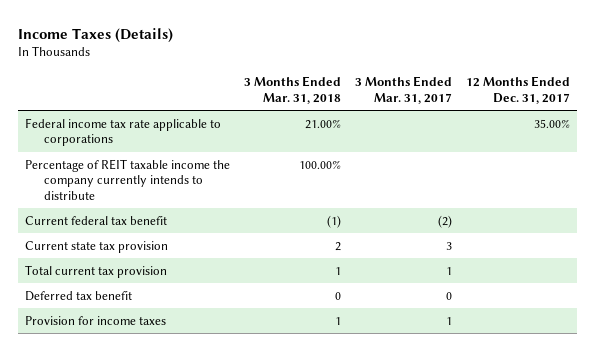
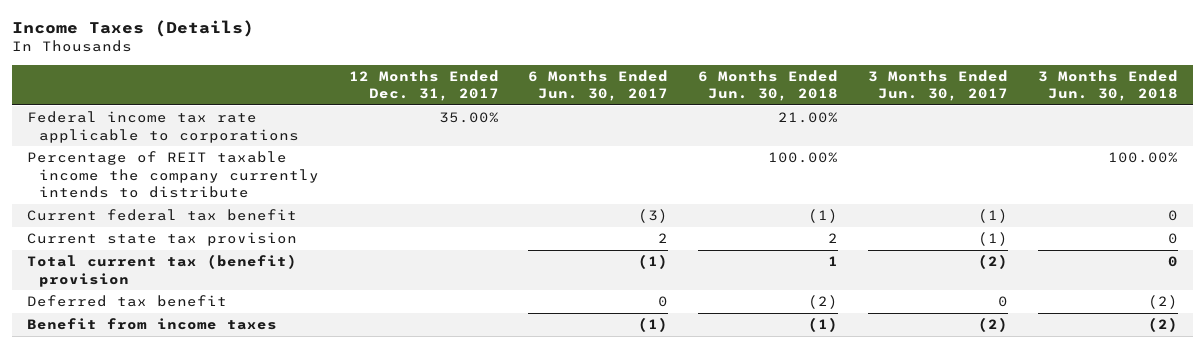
[244,76,342,104] 3 Months Ended Mar. 31, 2018 -> none
[355,76,453,104] 3 Months Ended Mar. 31, 2017 -> none
none -> [528,69,669,102] 6 Months Ended Jun. 30, 2017
none -> [698,69,839,102] 6 Months Ended Jun. 30, 2018
none -> [867,69,1008,102] 3 Months Ended Jun. 30, 2017
none -> [1037,69,1178,102] 3 Months Ended Jun. 30, 2018
[25,264,168,278] Total current tax provision -> [26,254,297,287] Total current tax (benefit) provision
[25,315,167,325] Provision for income taxes -> [26,318,277,331] Benefit from income taxes

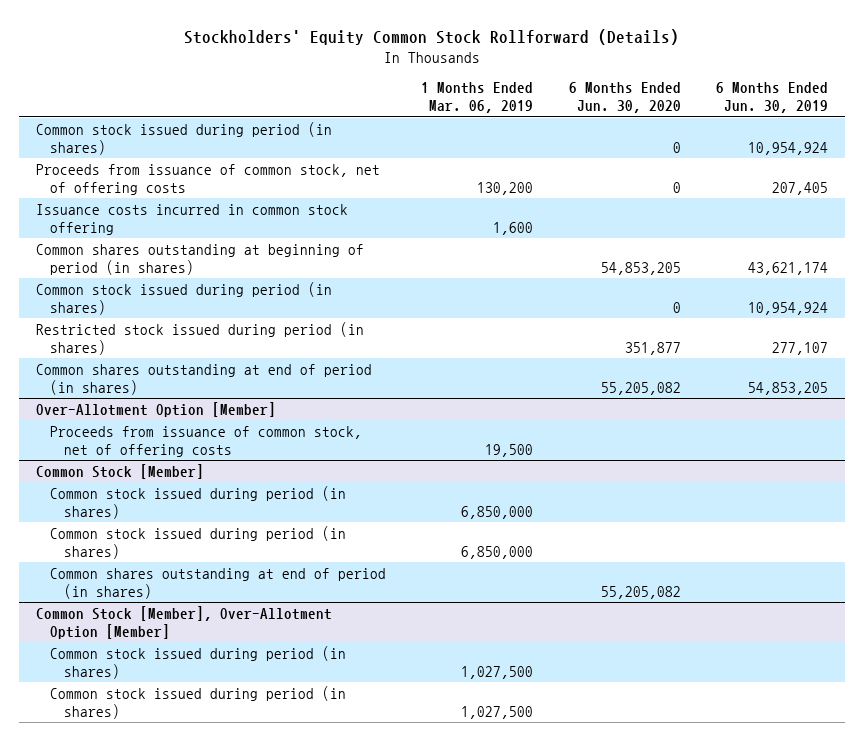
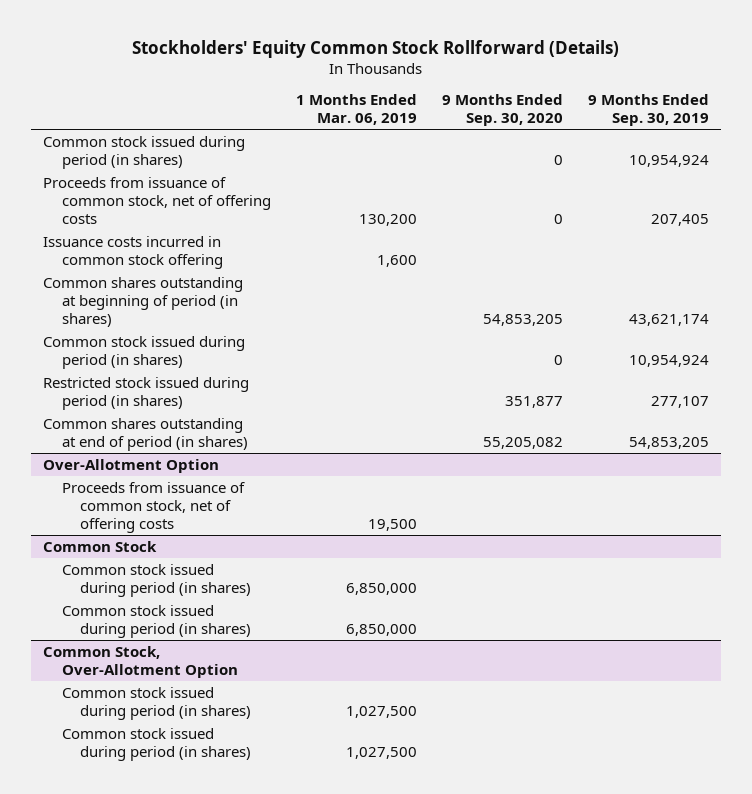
[568,82,681,114] 6 Months Ended Jun. 30, 2020 -> none
[715,82,828,114] 6 Months Ended Jun. 30, 2019 -> none
none -> [441,94,563,127] 9 Months Ended Sep. 30, 2020
none -> [587,94,709,127] 9 Months Ended Sep. 30, 2019
[36,401,277,417] Over-Allotment Option [Member] -> [43,458,220,473] Over-Allotment Option
[36,463,205,479] Common Stock [Member] -> [43,540,158,552] Common Stock
[50,567,387,599] Common shares outstanding at end of period (in shares) -> none
[36,605,333,639] Common Stock [Member], Over-Allotment Option [Member] -> [43,645,238,678] Common Stock, Over-Allotment Option

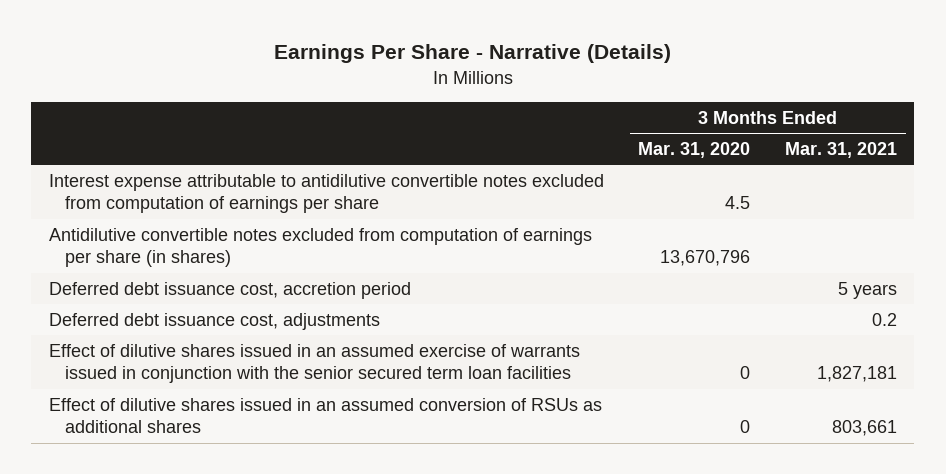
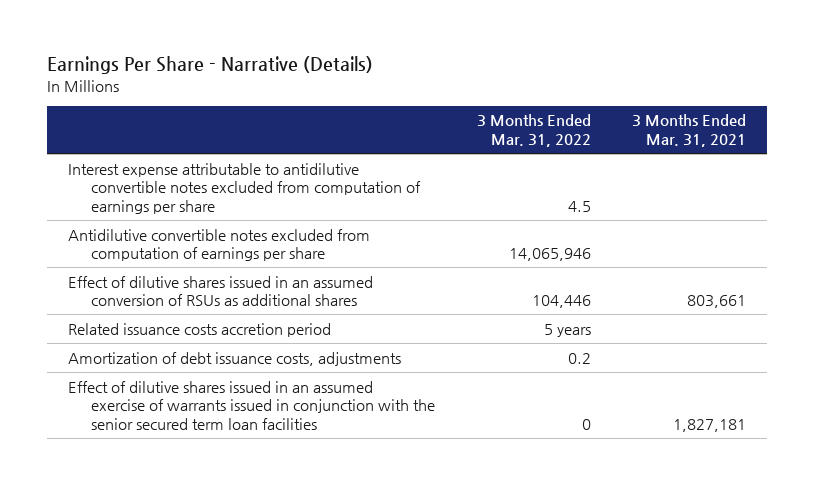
[638,142,751,159] Mar. 31, 2020 -> none
none -> [476,114,591,147] 3 Months Ended Mar. 31, 2022
[48,281,411,299] Deferred debt issuance cost, accretion period -> none
[48,312,380,330] Deferred debt issuance cost, adjustments -> none
[48,227,592,268] Antidilutive convertible notes excluded from computation of earnings per share (in shares) -> [67,228,370,262] Antidilutive convertible notes excluded from computation of earnings per share
none -> [67,322,331,337] Related issuance costs accretion period
none -> [67,351,401,366] Amortization of debt issuance costs, adjustments
[48,343,580,384] Effect of dilutive shares issued in an assumed exercise of warrants issued in conjunction with the senior secured term loan facilities -> [67,380,436,430] Effect of dilutive shares issued in an assumed exercise of warrants issued in conjunction with the senior secured term loan facilities

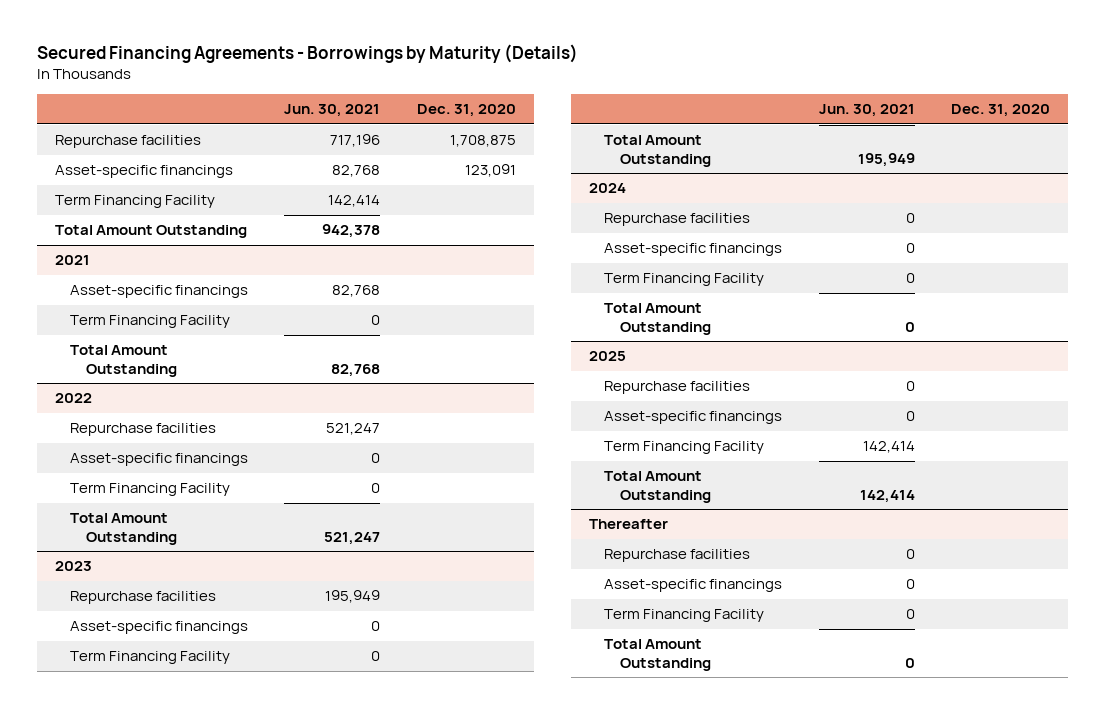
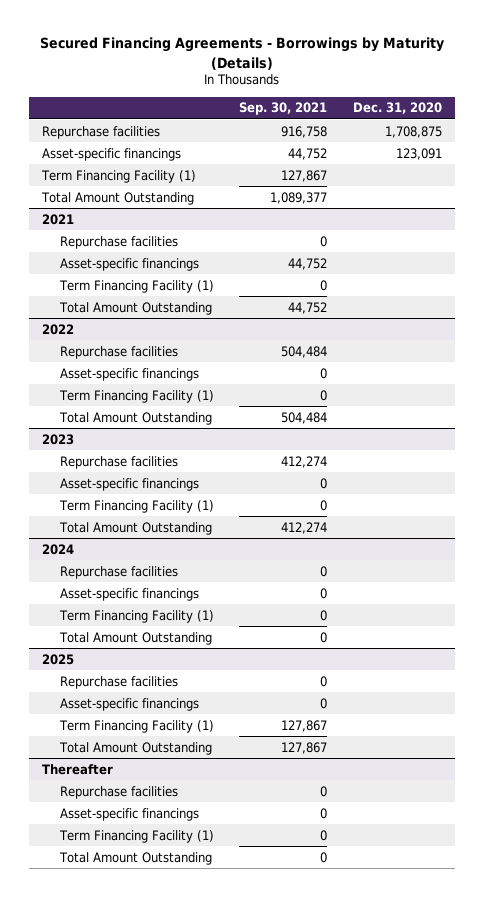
[284,104,381,118] Jun. 30, 2021 -> none
none -> [239,102,328,116] Sep. 30, 2021
[54,195,215,209] Term Financing Facility -> [41,169,197,183] Term Financing Facility (1)
none -> [59,235,178,249] Repurchase facilities
[70,315,231,329] Term Financing Facility -> [58,279,214,293] Term Financing Facility (1)
[70,483,231,497] Term Financing Facility -> [58,389,214,403] Term Financing Facility (1)
[70,651,231,665] Term Financing Facility -> [58,499,214,513] Term Financing Facility (1)
[604,273,765,287] Term Financing Facility -> [58,609,214,623] Term Financing Facility (1)
[604,441,765,455] Term Financing Facility -> [58,719,214,733] Term Financing Facility (1)
[604,609,765,623] Term Financing Facility -> [58,829,214,843] Term Financing Facility (1)

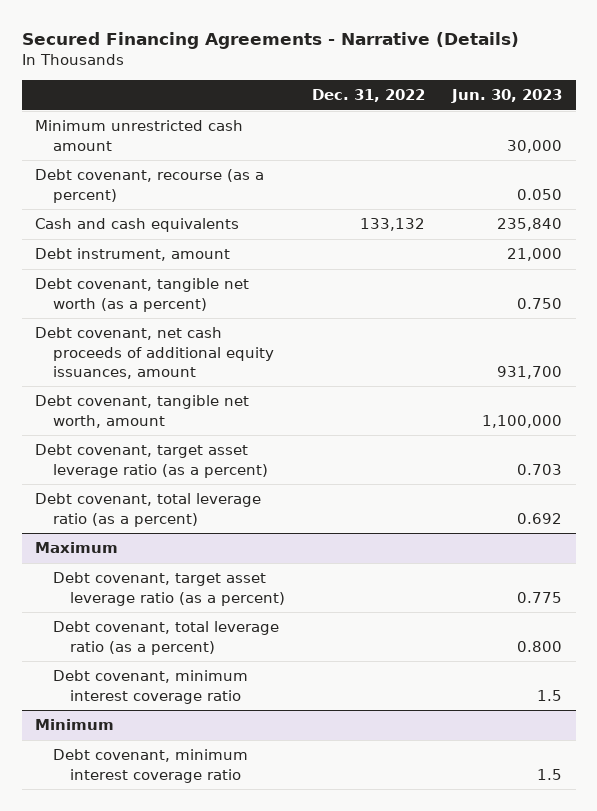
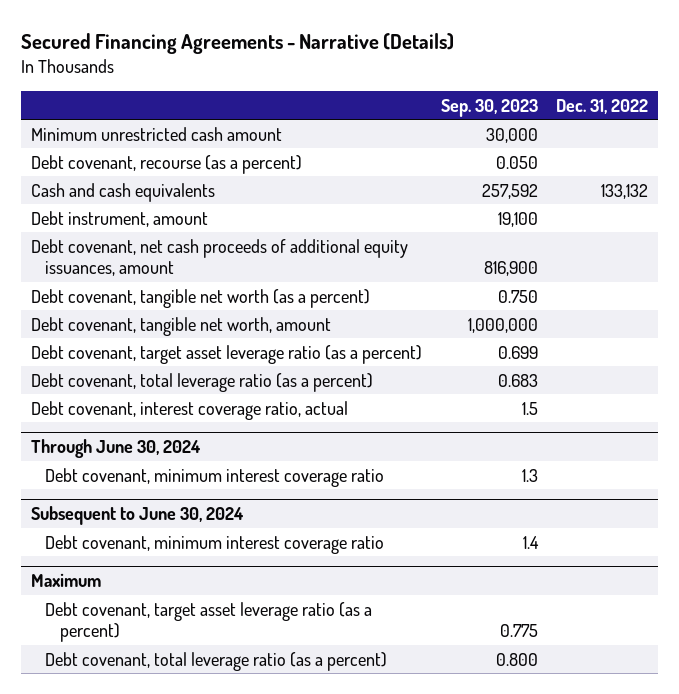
[451,89,563,104] Jun. 30, 2023 -> none
none -> [440,98,538,117] Sep. 30, 2023
[35,278,250,312] Debt covenant, tangible net worth (as a percent) -> [30,288,370,308] Debt covenant, tangible net worth (as a percent)
none -> [30,400,348,420] Debt covenant, interest coverage ratio, actual
none -> [30,439,201,459] Through June 30, 2024
none -> [45,467,385,487] Debt covenant, minimum interest coverage ratio
none -> [30,506,244,526] Subsequent to June 30, 2024
none -> [45,534,385,554] Debt covenant, minimum interest coverage ratio
[52,670,248,704] Debt covenant, minimum interest coverage ratio -> none
[35,719,115,731] Minimum -> none
[52,749,248,783] Debt covenant, minimum interest coverage ratio -> none

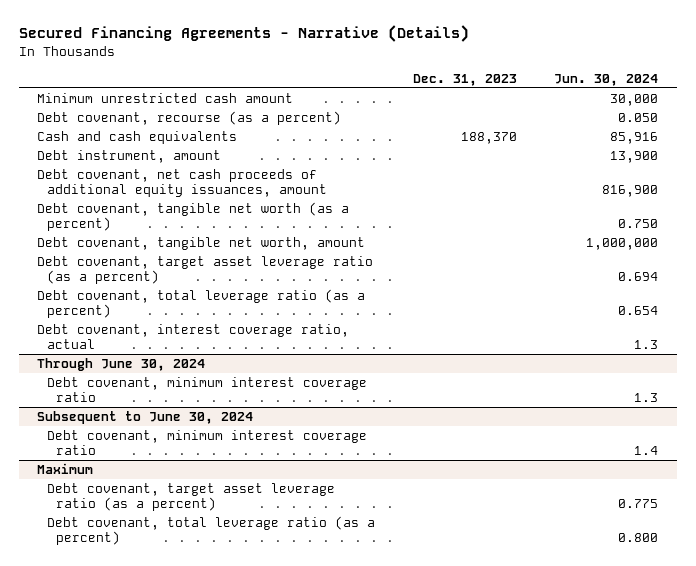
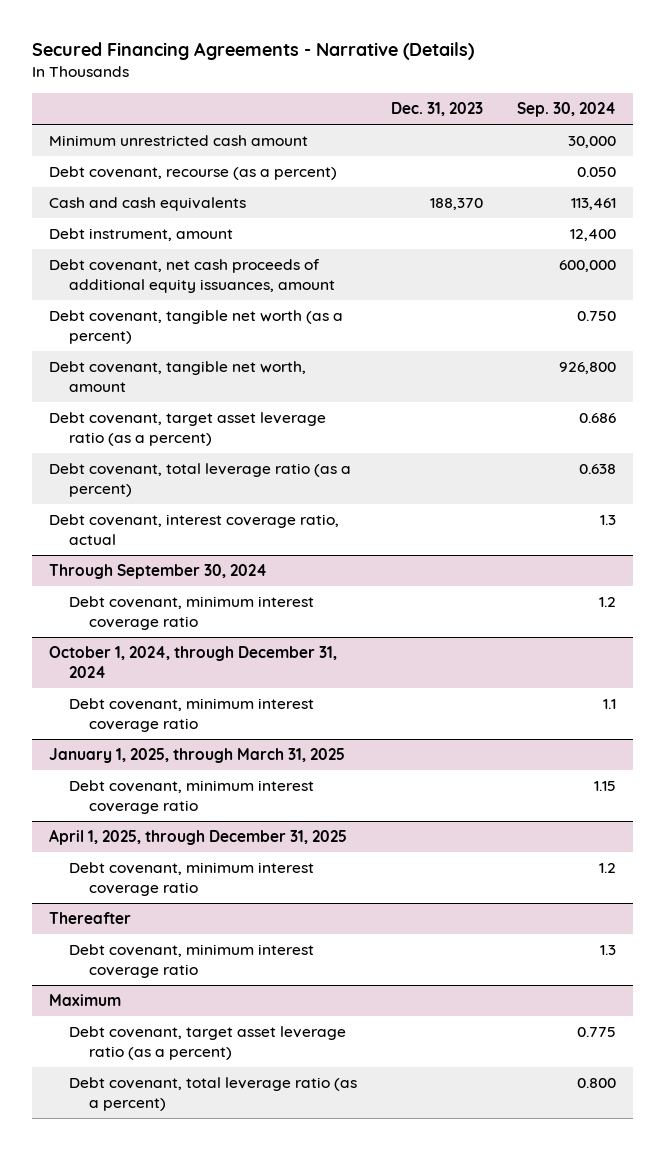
[554,73,659,86] Jun. 30, 2024 -> none
none -> [516,102,616,118] Sep. 30, 2024
[37,358,206,372] Through June 30, 2024 -> [48,564,267,580] Through September 30, 2024
[37,411,254,425] Subsequent to June 30, 2024 -> [48,646,337,678] October 1, 2024, through December 31, 2024
none -> [48,748,345,764] January 1, 2025, through March 31, 2025
none -> [68,780,314,814] Debt covenant, minimum interest coverage ratio
none -> [48,829,347,846] April 1, 2025, through December 31, 2025
none -> [68,862,314,896] Debt covenant, minimum interest coverage ratio
none -> [48,912,131,925] Thereafter
none -> [68,944,314,978] Debt covenant, minimum interest coverage ratio

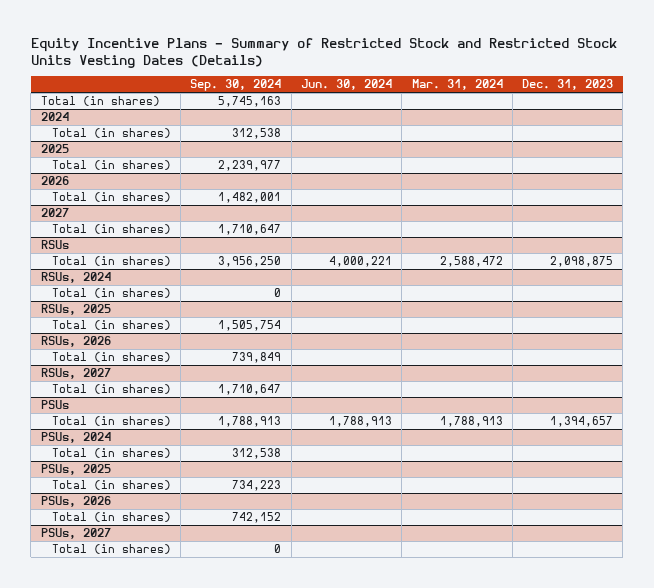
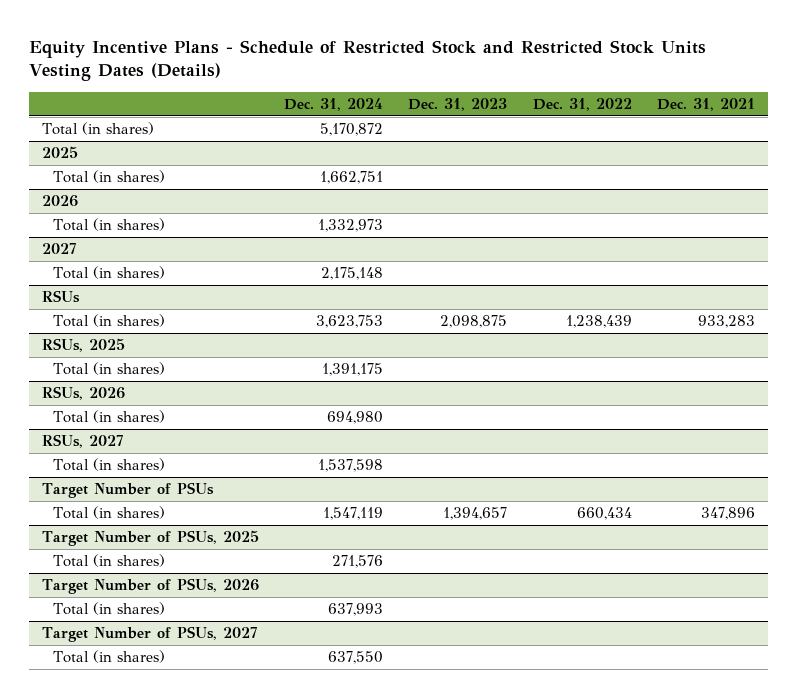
[30,38,617,69] Equity Incentive Plans - Summary of Restricted Stock and Restricted Stock Units Vesting Dates (Details) -> [29,39,707,82] Equity Incentive Plans - Schedule of Restricted Stock and Restricted Stock Units Vesting Dates (Details)
[190,79,282,92] Sep. 30, 2024 -> none
[300,79,392,91] Jun. 30, 2024 -> none
[411,79,503,91] Mar. 31, 2024 -> none
none -> [284,97,384,111] Dec. 31, 2024
none -> [532,97,632,111] Dec. 31, 2022
none -> [656,97,755,111] Dec. 31, 2021
[40,112,69,122] 2024 -> none
[51,128,171,139] Total (in shares) -> none
[40,272,111,284] RSUs, 2024 -> none
[51,288,171,299] Total (in shares) -> none
[40,400,69,410] PSUs -> [41,482,214,499] Target Number of PSUs
[40,432,111,444] PSUs, 2024 -> none
[51,448,171,459] Total (in shares) -> none
[40,464,111,476] PSUs, 2025 -> [41,530,259,547] Target Number of PSUs, 2025
[40,496,111,508] PSUs, 2026 -> [41,578,259,595] Target Number of PSUs, 2026
[40,528,111,540] PSUs, 2027 -> [41,626,257,643] Target Number of PSUs, 2027

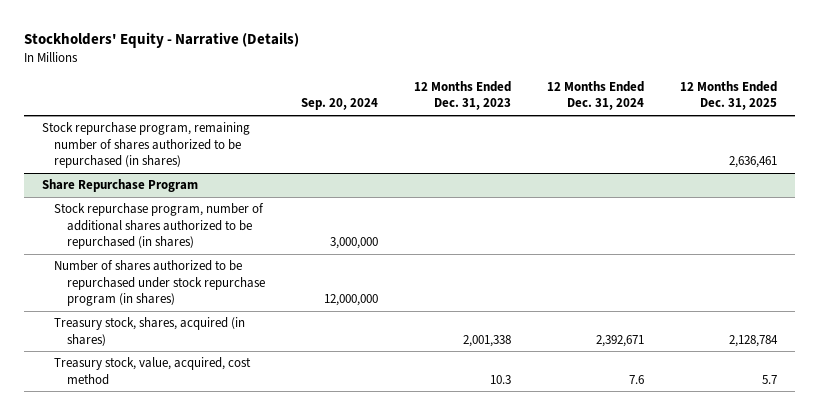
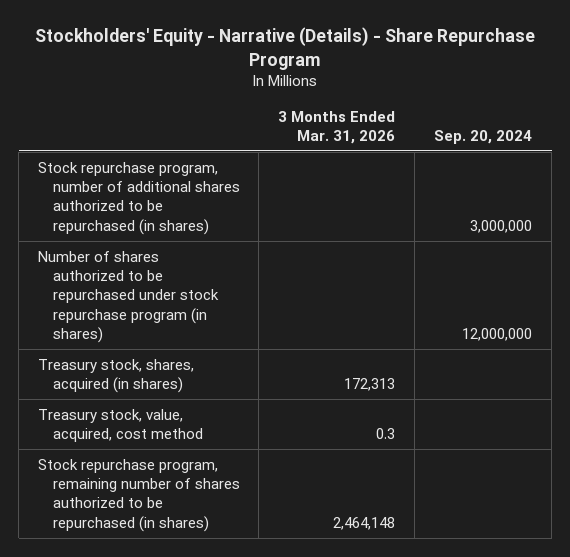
[23,31,299,48] Stockholders' Equity - Narrative (Details) -> [35,27,536,70] Stockholders' Equity - Narrative (Details) - Share Repurchase Program
[414,80,512,111] 12 Months Ended Dec. 31, 2023 -> none
[547,80,645,111] 12 Months Ended Dec. 31, 2024 -> none
[680,80,778,111] 12 Months Ended Dec. 31, 2025 -> none
none -> [278,110,396,144] 3 Months Ended Mar. 31, 2026
none -> [38,161,240,235] Stock repurchase program, number of additional shares authorized to be repurchased (in shares)
none -> [38,250,219,343] Number of shares authorized to be repurchased under stock repurchase program (in shares)
none -> [38,358,195,393] Treasury stock, shares, acquired (in shares)
none -> [38,408,203,442] Treasury stock, value, acquired, cost method
[41,179,198,193] Share Repurchase Program -> none
[54,203,265,250] Stock repurchase program, number of additional shares authorized to be repurchased (in shares) -> none
[54,260,265,307] Number of shares authorized to be repurchased under stock repurchase program (in shares) -> none
[54,317,246,346] Treasury stock, shares, acquired (in shares) -> none
[54,357,252,385] Treasury stock, value, acquired, cost method -> none

